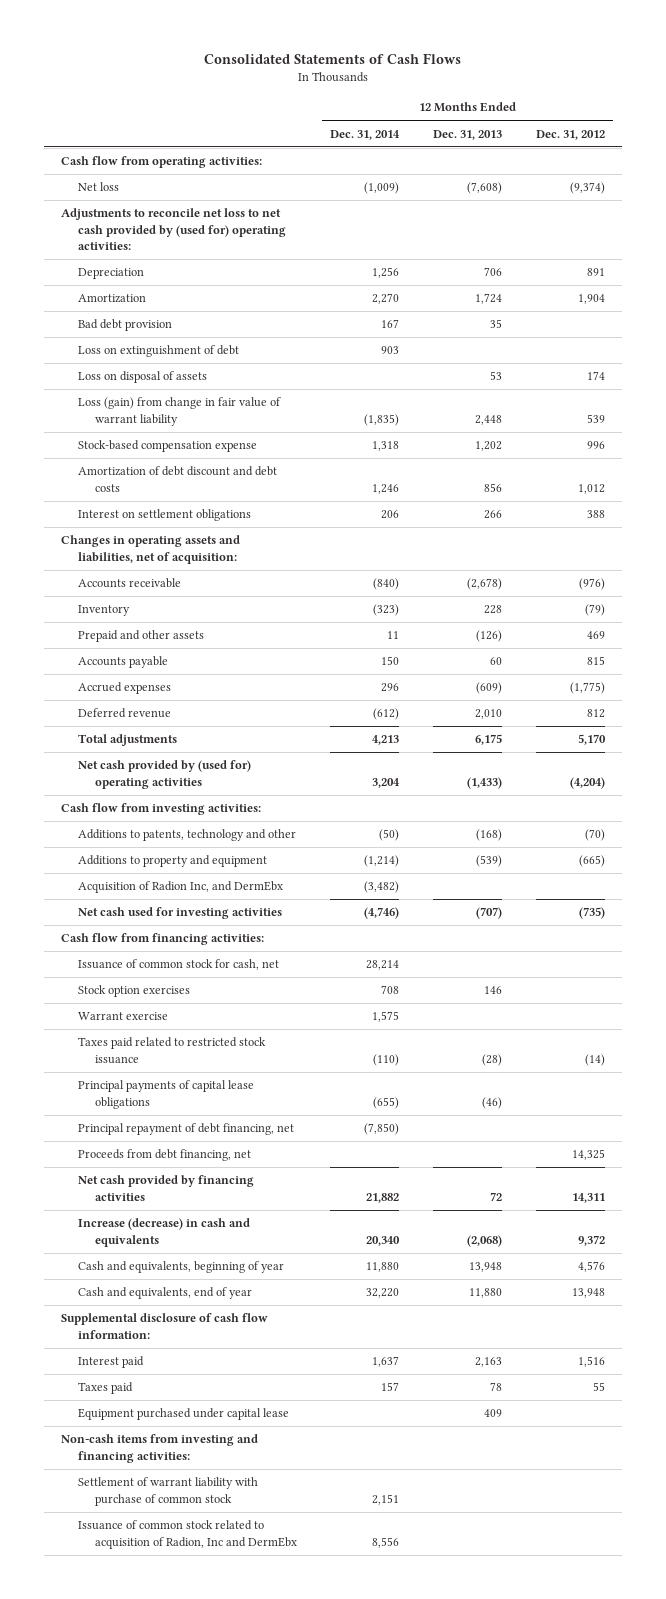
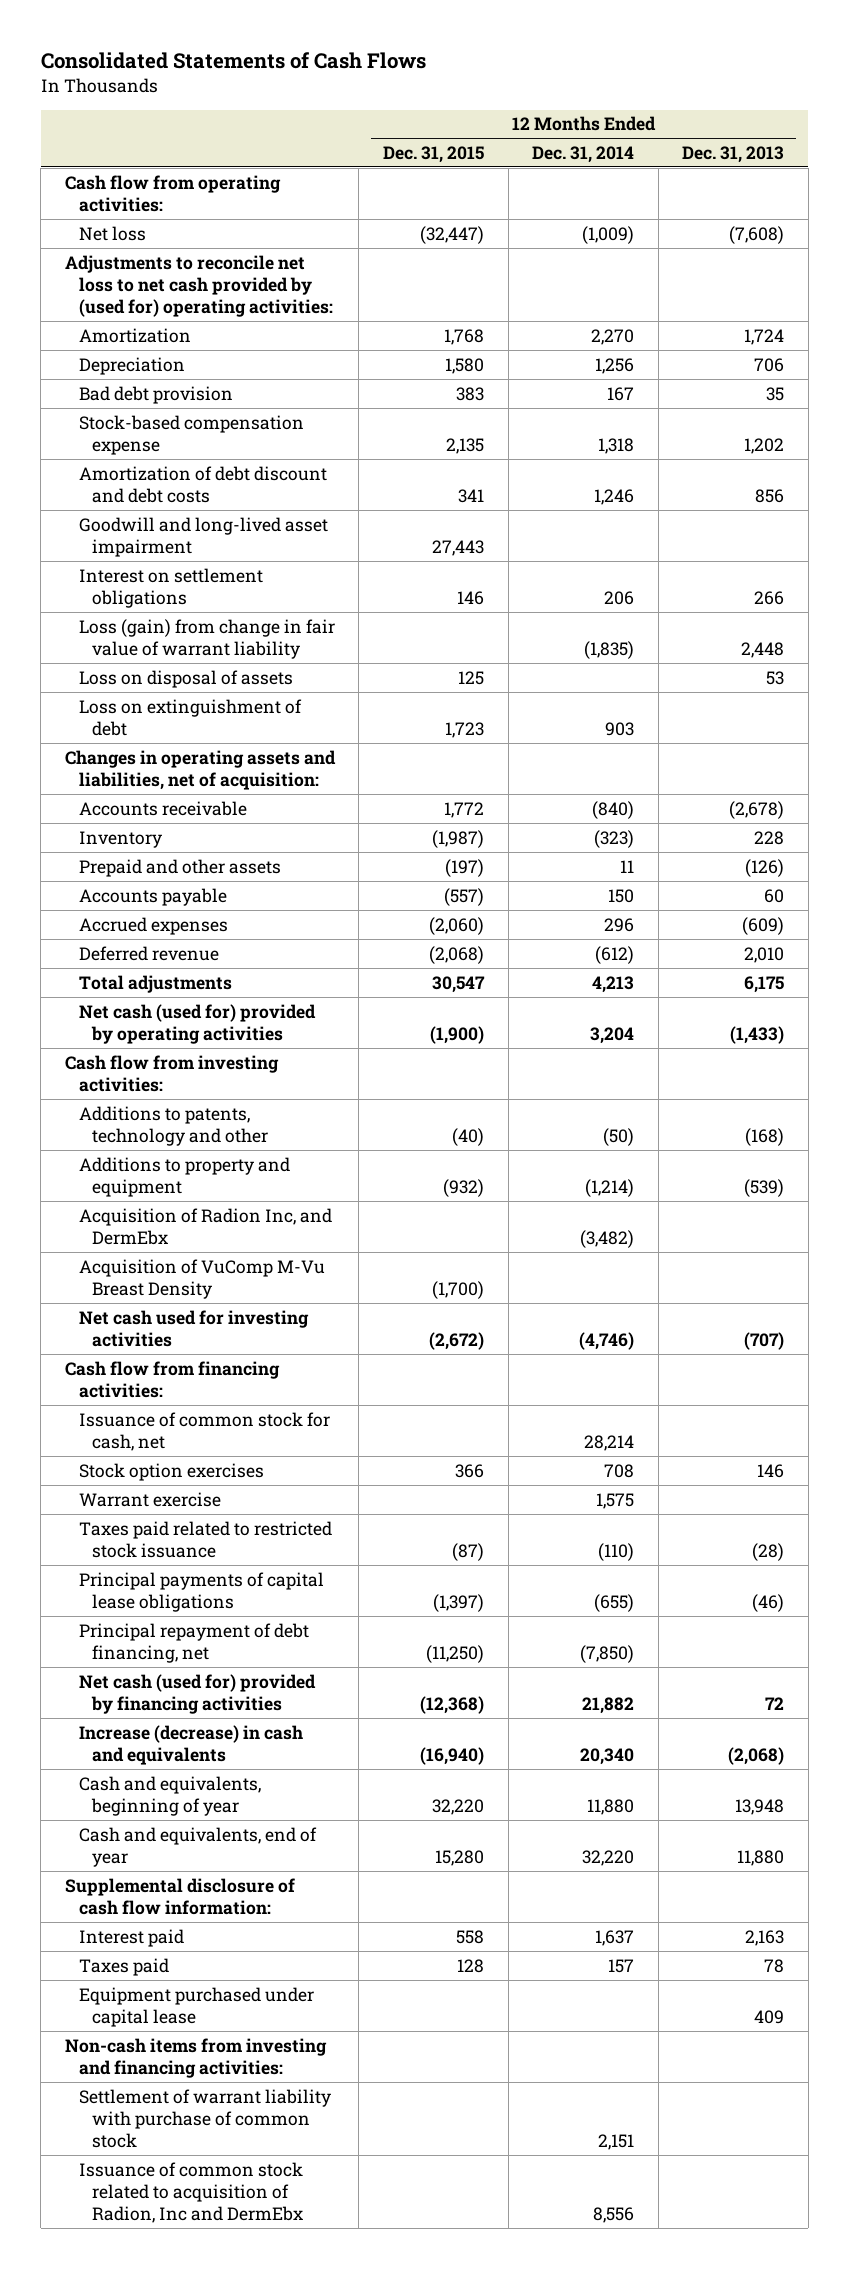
[535,129,605,140] Dec. 31, 2012 -> none
none -> [383,145,485,163] Dec. 31, 2015
[77,268,144,280] Depreciation -> [78,356,185,375] Depreciation
none -> [78,516,328,558] Goodwill and long-lived asset impairment
[77,397,281,426] Loss (gain) from change in fair value of warrant liability -> [78,618,335,660] Loss (gain) from change in fair value of warrant liability
[77,371,207,384] Loss on disposal of assets -> [78,669,293,688] Loss on disposal of assets
[77,345,239,358] Loss on extinguishment of debt -> [78,698,302,737] Loss on extinguishment of debt
[77,760,251,789] Net cash provided by (used for) operating activities -> [78,1003,316,1045] Net cash (used for) provided by operating activities
none -> [78,1258,325,1300] Acquisition of VuComp M-Vu Breast Density
[77,1149,251,1162] Proceeds from debt financing, net -> none
[77,1175,254,1201] Net cash provided by financing activities -> [78,1673,316,1715] Net cash (used for) provided by financing activities

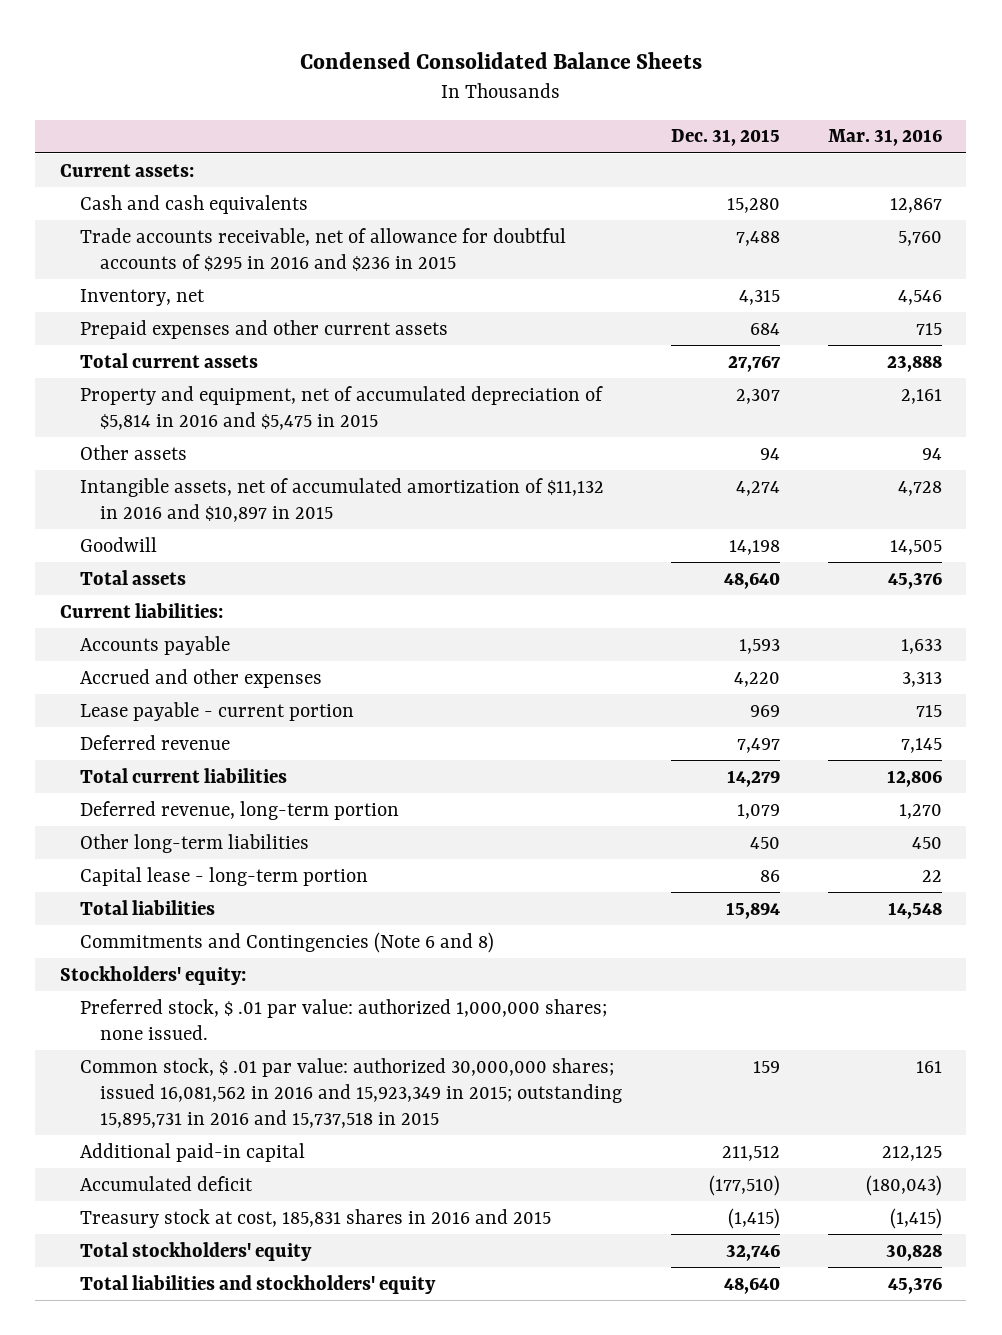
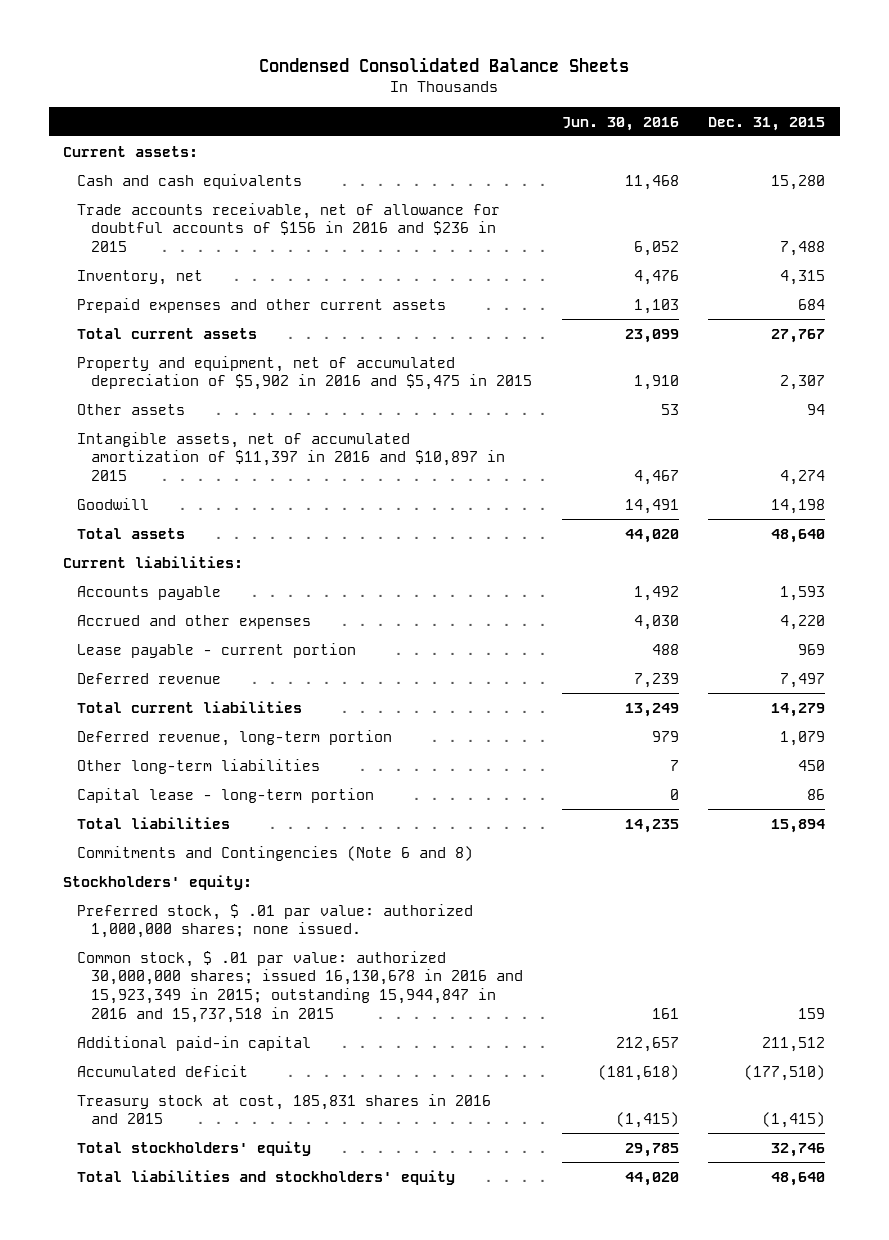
[827,129,942,147] Mar. 31, 2016 -> none
none -> [561,116,679,131] Jun. 30, 2016
[79,227,566,271] Trade accounts receivable, net of allowance for doubtful accounts of $295 in 2016 and $236 in 2015 -> [77,202,501,253] Trade accounts receivable, net of allowance for doubtful accounts of $156 in 2016 and $236 in 2015
[79,385,603,430] Property and equipment, net of accumulated depreciation of $5,814 in 2016 and $5,475 in 2015 -> [77,355,533,391] Property and equipment, net of accumulated depreciation of $5,902 in 2016 and $5,475 in 2015
[79,477,604,522] Intangible assets, net of accumulated amortization of $11,132 in 2016 and $10,897 in 2015 -> [77,431,506,482] Intangible assets, net of accumulated amortization of $11,397 in 2016 and $10,897 in 2015
[79,1057,623,1128] Common stock, $ .01 par value: authorized 30,000,000 shares; issued 16,081,562 in 2016 and 15,923,349 in 2015; outstanding 15,895,731 in 2016 and 15,737,518 in 2015 -> [77,950,524,1023] Common stock, $ .01 par value: authorized 30,000,000 shares; issued 16,130,678 in 2016 and 15,923,349 in 2015; outstanding 15,944,847 in 2016 and 15,737,518 in 2015

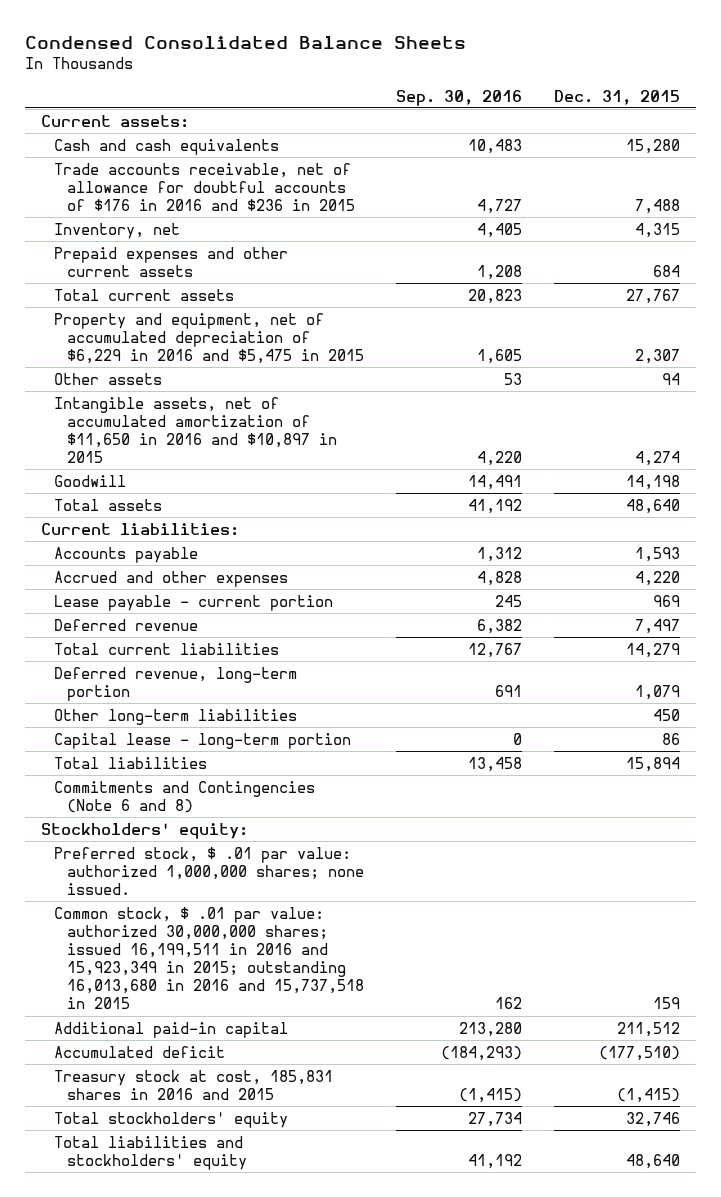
[561,116,679,131] Jun. 30, 2016 -> none
none -> [396,89,523,106] Sep. 30, 2016
[77,202,501,253] Trade accounts receivable, net of allowance for doubtful accounts of $156 in 2016 and $236 in 2015 -> [54,162,356,211] Trade accounts receivable, net of allowance for doubtful accounts of $176 in 2016 and $236 in 2015
[77,355,533,391] Property and equipment, net of accumulated depreciation of $5,902 in 2016 and $5,475 in 2015 -> [54,312,365,364] Property and equipment, net of accumulated depreciation of $6,229 in 2016 and $5,475 in 2015
[77,431,506,482] Intangible assets, net of accumulated amortization of $11,397 in 2016 and $10,897 in 2015 -> [54,396,338,464] Intangible assets, net of accumulated amortization of $11,650 in 2016 and $10,897 in 2015
[77,950,524,1023] Common stock, $ .01 par value: authorized 30,000,000 shares; issued 16,130,678 in 2016 and 15,923,349 in 2015; outstanding 15,944,847 in 2016 and 15,737,518 in 2015 -> [54,906,365,1010] Common stock, $ .01 par value: authorized 30,000,000 shares; issued 16,199,511 in 2016 and 15,923,349 in 2015; outstanding 16,013,680 in 2016 and 15,737,518 in 2015

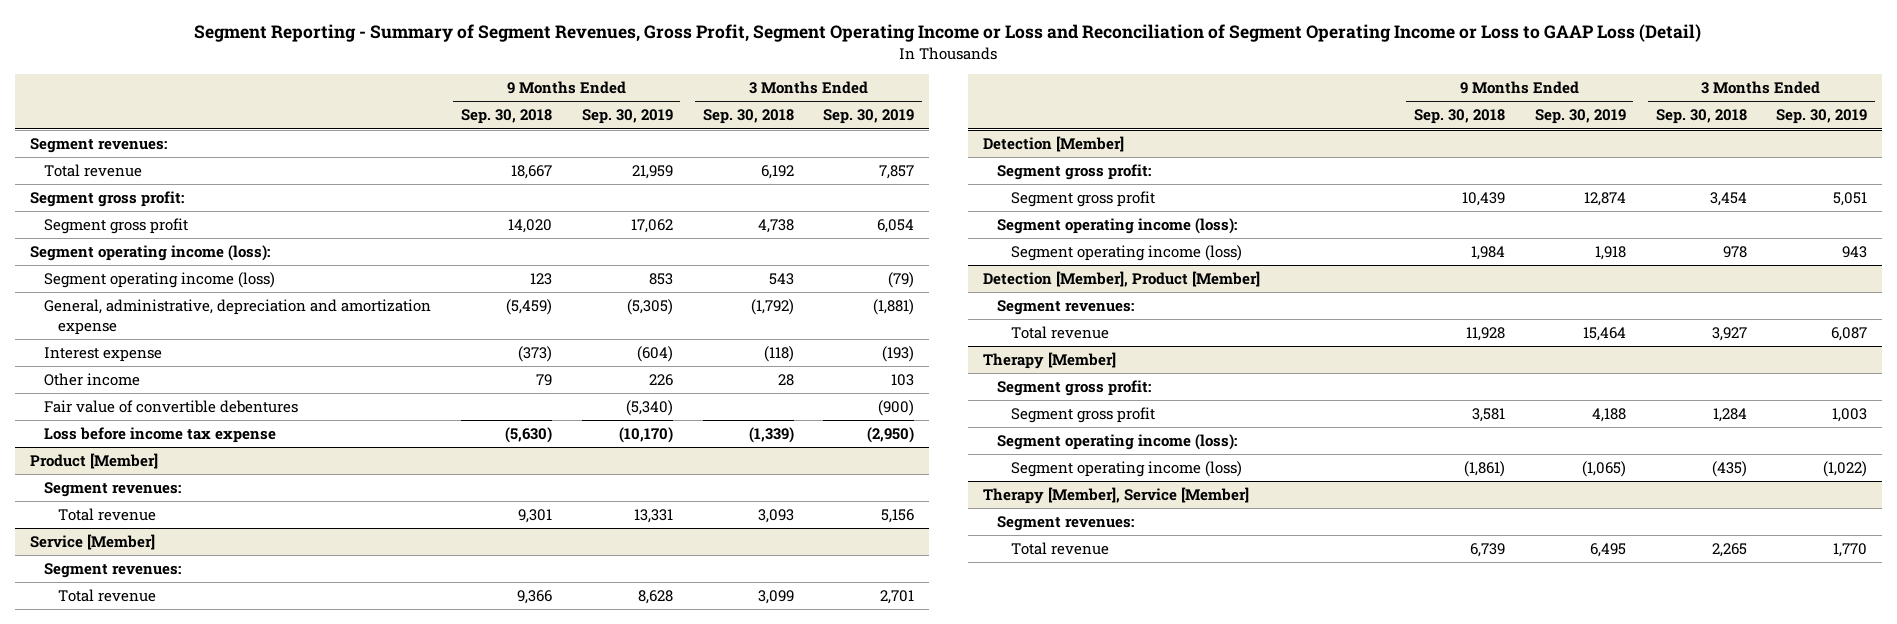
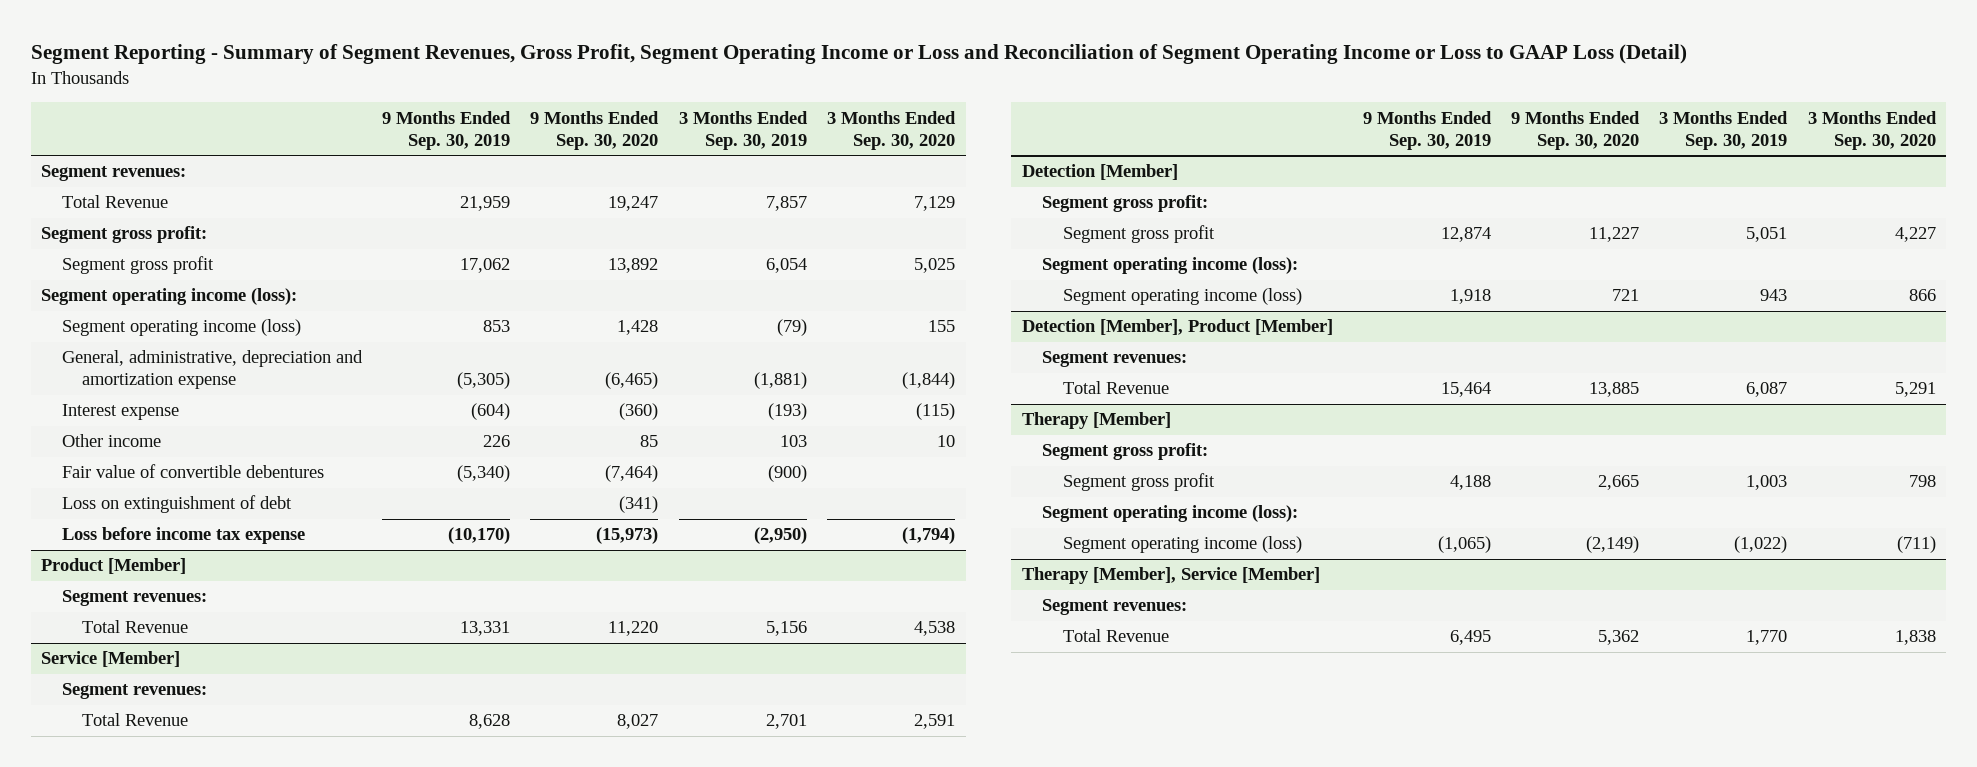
[460,109,552,125] Sep. 30, 2018 -> none
[702,109,794,125] Sep. 30, 2018 -> none
none -> [530,110,660,150] 9 Months Ended Sep. 30, 2020
none -> [827,110,957,150] 3 Months Ended Sep. 30, 2020
[43,164,142,178] Total revenue -> [61,195,168,209] Total Revenue
none -> [61,495,292,514] Loss on extinguishment of debt
[57,508,156,522] Total revenue -> [82,620,189,634] Total Revenue
[57,589,156,603] Total revenue -> [82,713,189,727] Total Revenue
[1010,326,1109,340] Total revenue -> [1062,381,1169,395] Total Revenue
[1010,542,1109,556] Total revenue -> [1062,629,1169,643] Total Revenue

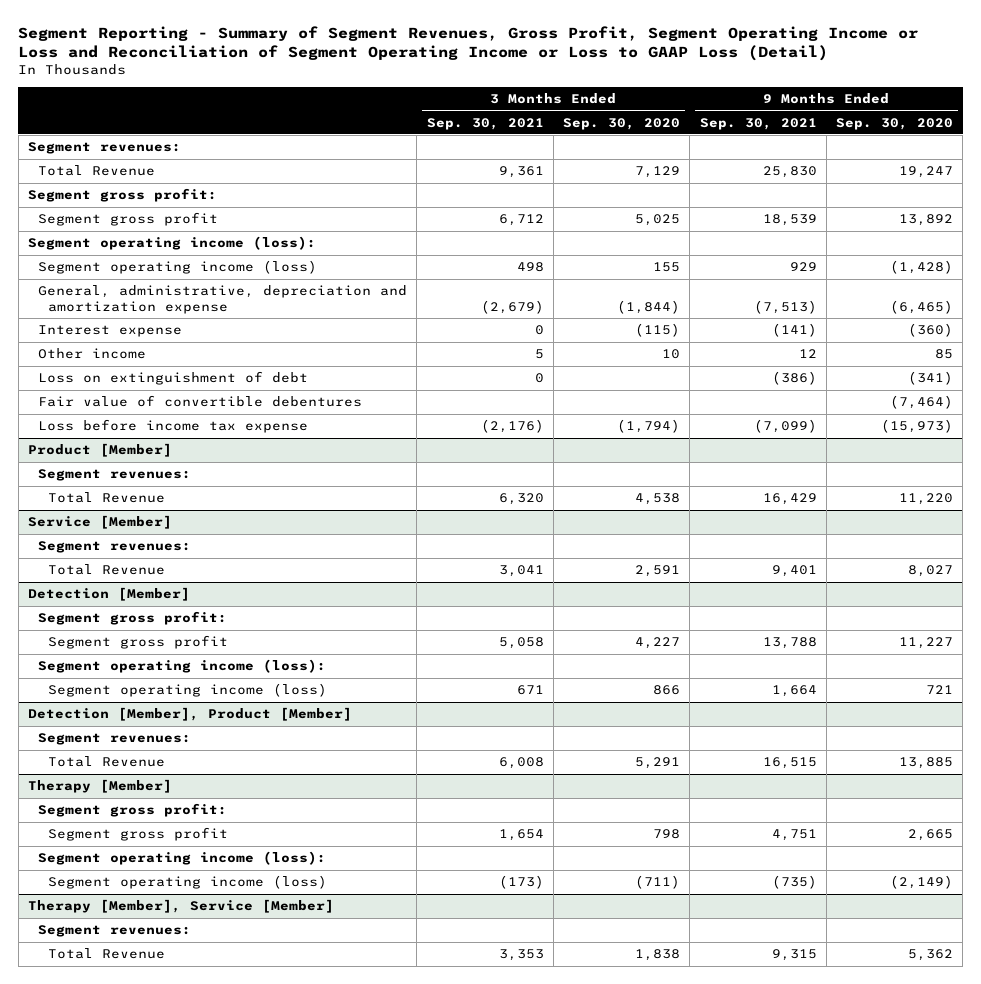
[382,110,512,150] 9 Months Ended Sep. 30, 2019 -> none
[678,110,808,150] 3 Months Ended Sep. 30, 2019 -> none
none -> [426,117,544,130] Sep. 30, 2021
none -> [699,117,817,130] Sep. 30, 2021
[617,320,659,336] 1,428 -> [890,260,954,275] (1,428)
[61,464,324,479] Fair value of convertible debentures -> [38,395,363,408] Fair value of convertible debentures

